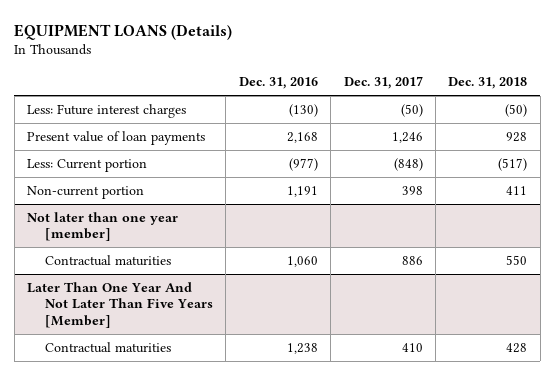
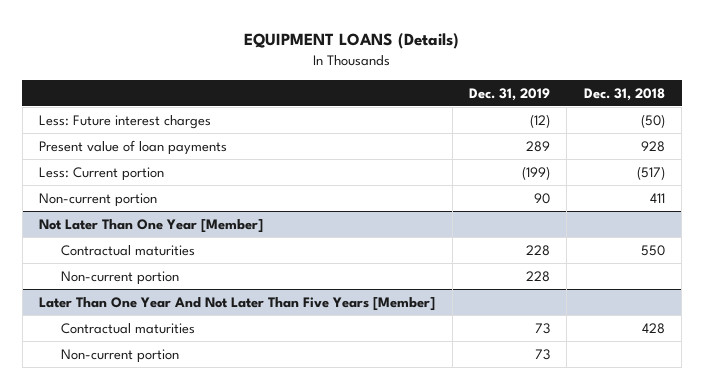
[238,77,318,90] Dec. 31, 2016 -> none
[343,76,423,90] Dec. 31, 2017 -> none
none -> [468,87,550,101] Dec. 31, 2019
[27,211,179,242] Not later than one year [member] -> [39,218,264,233] Not Later Than One Year [Member]
none -> [61,270,180,285] Non-current portion
none -> [61,348,180,363] Non-current portion

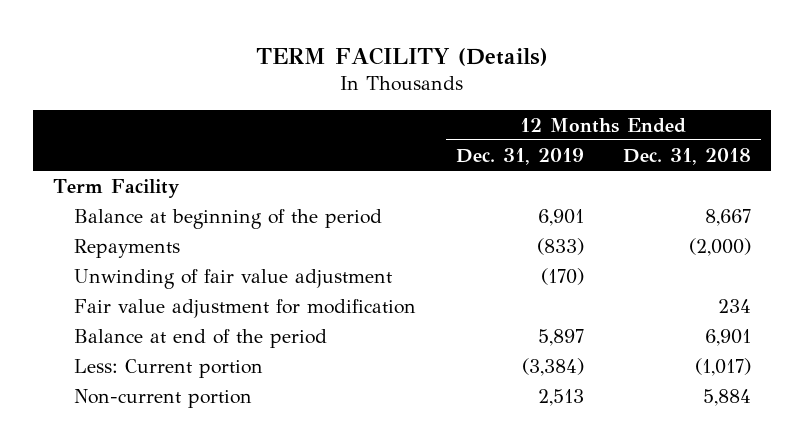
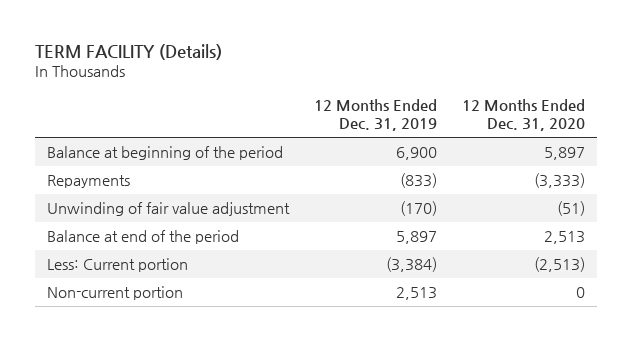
[623,147,752,165] Dec. 31, 2018 -> none
none -> [461,98,585,132] 12 Months Ended Dec. 31, 2020
[52,178,180,198] Term Facility -> none
[537,208,584,226] 6,901 -> [395,147,437,161] 6,900
[74,298,417,318] Fair value adjustment for modification -> none

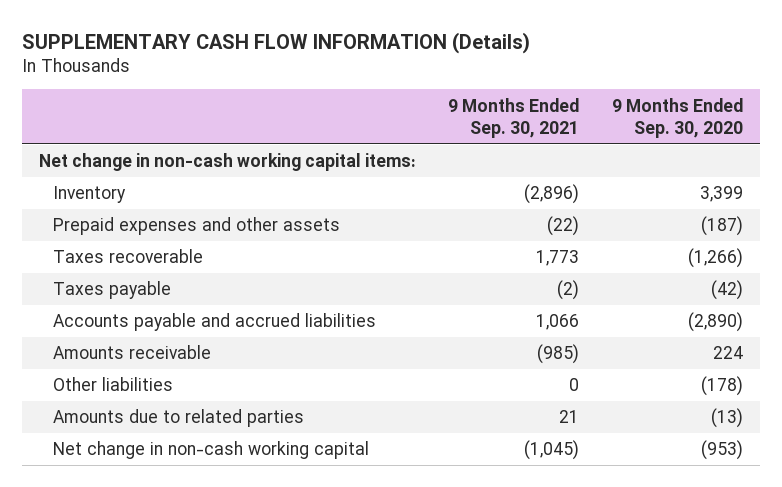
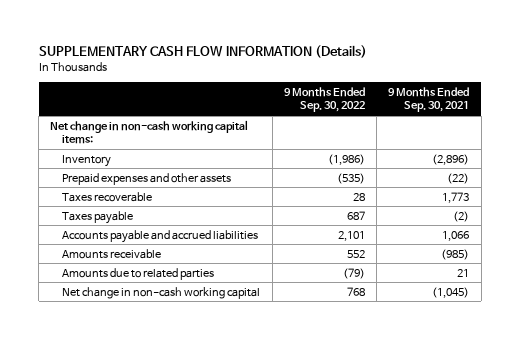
[612,97,744,138] 9 Months Ended Sep. 30, 2020 -> none
none -> [283,86,365,113] 9 Months Ended Sep. 30, 2022
[52,377,173,392] Other liabilities -> none

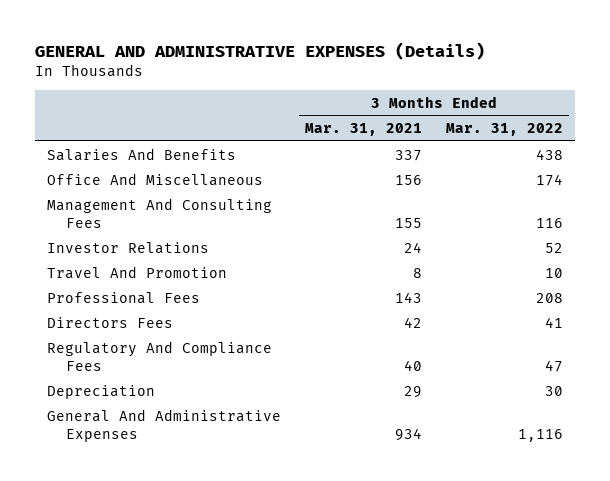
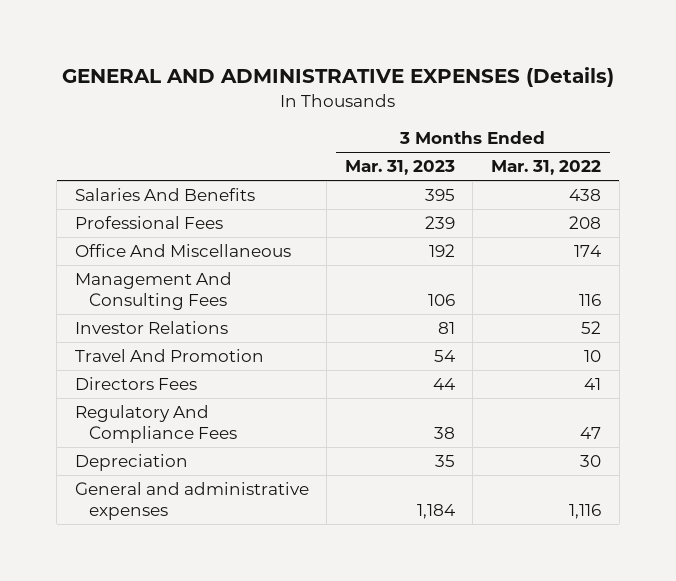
[305,122,423,136] Mar. 31, 2021 -> none
none -> [344,160,455,176] Mar. 31, 2023
[46,291,200,304] Professional Fees -> [74,216,223,230] Professional Fees
[46,408,281,442] General And Administrative Expenses -> [74,482,309,520] General and administrative expenses

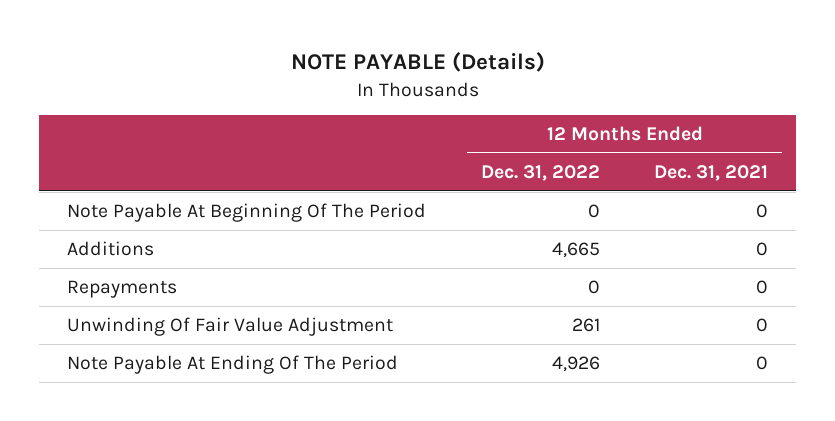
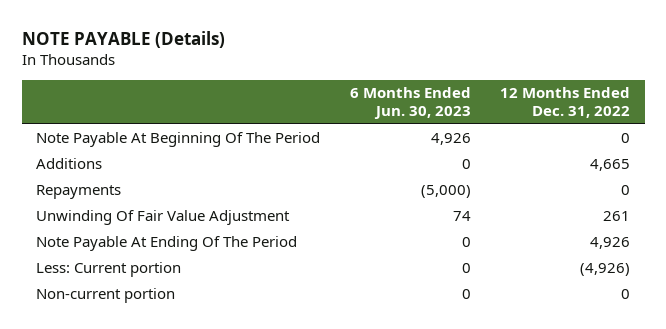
[654,165,769,182] Dec. 31, 2021 -> none
none -> [349,87,471,120] 6 Months Ended Jun. 30, 2023
none -> [36,262,182,278] Less: Current portion
none -> [36,288,176,304] Non-current portion

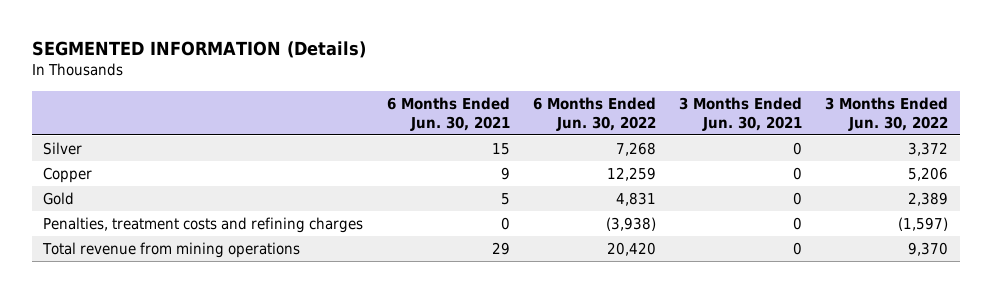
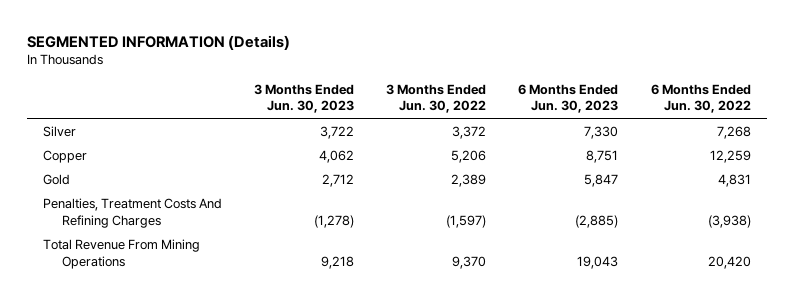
[386,96,510,131] 6 Months Ended Jun. 30, 2021 -> none
[678,96,802,131] 3 Months Ended Jun. 30, 2021 -> none
none -> [253,83,354,114] 3 Months Ended Jun. 30, 2023
none -> [518,83,619,114] 6 Months Ended Jun. 30, 2023
[43,217,364,234] Penalties, treatment costs and refining charges -> [42,197,222,228] Penalties, Treatment Costs And Refining Charges
[42,242,301,259] Total revenue from mining operations -> [42,238,200,269] Total Revenue From Mining Operations

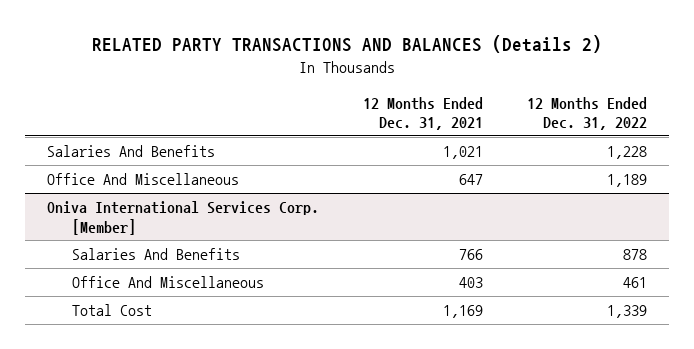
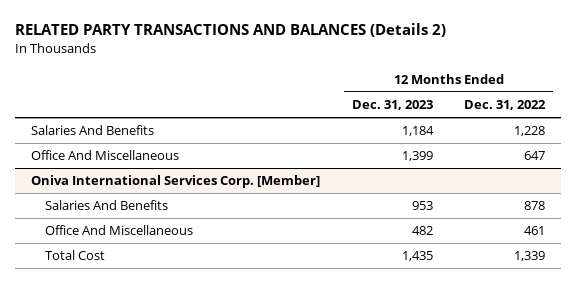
[362,96,483,131] 12 Months Ended Dec. 31, 2021 -> none
none -> [351,100,433,111] Dec. 31, 2023
[606,174,647,188] 1,189 -> [524,151,546,161] 647

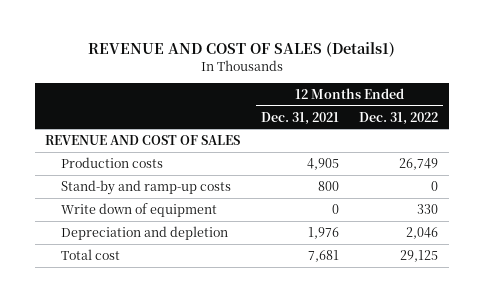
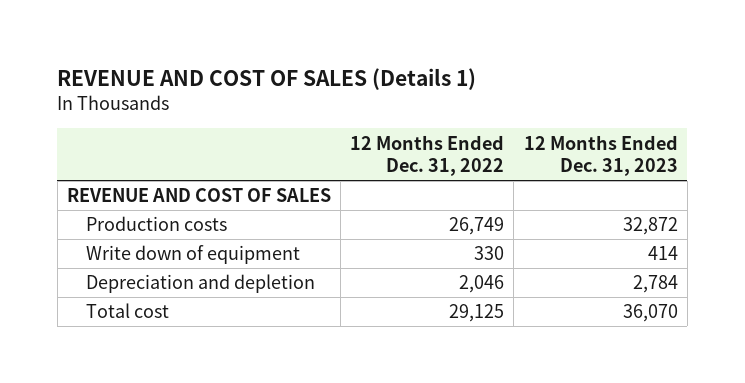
[87,42,395,58] REVENUE AND COST OF SALES (Details1) -> [57,67,477,90] REVENUE AND COST OF SALES (Details 1)
[260,111,339,125] Dec. 31, 2021 -> none
none -> [523,134,678,177] 12 Months Ended Dec. 31, 2023
[61,179,232,195] Stand-by and ramp-up costs -> none

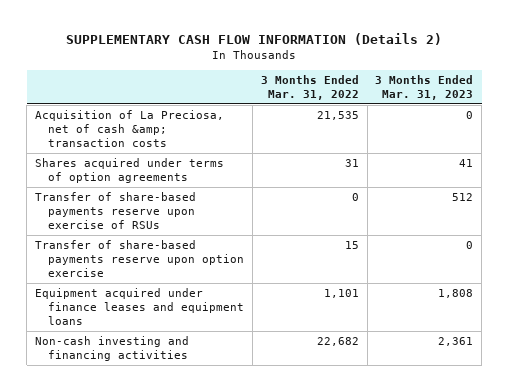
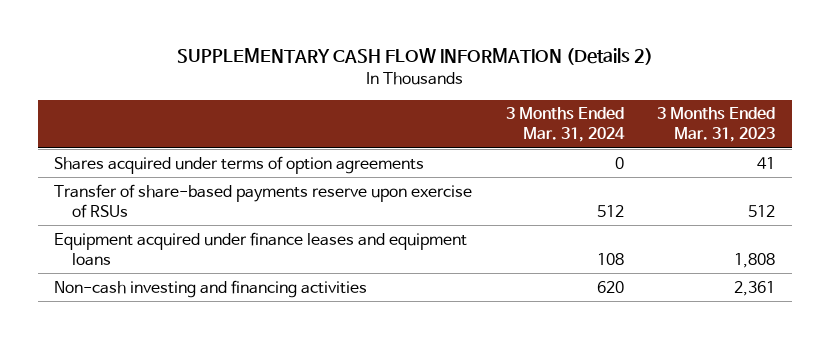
[260,74,359,100] 3 Months Ended Mar. 31, 2022 -> none
none -> [505,107,625,143] 3 Months Ended Mar. 31, 2024
[35,109,225,148] Acquisition of La Preciosa, net of cash &amp; transaction costs -> none
[35,239,245,278] Transfer of share-based payments reserve upon option exercise -> none

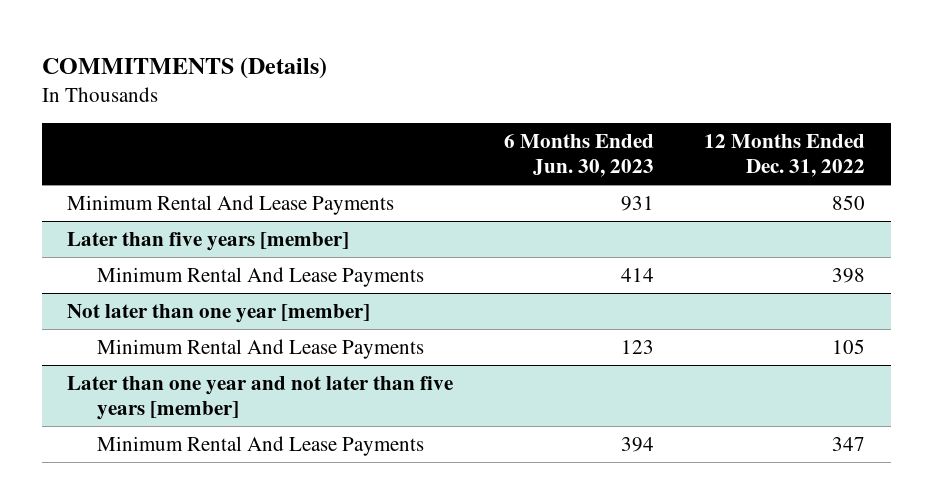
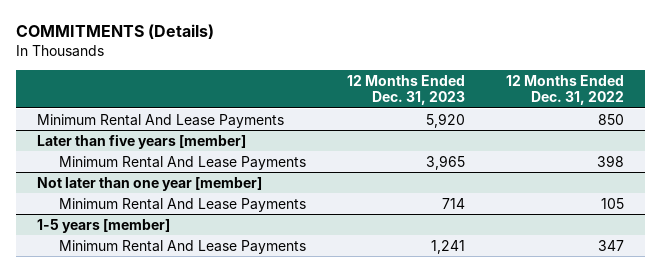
[503,133,654,178] 6 Months Ended Jun. 30, 2023 -> none
none -> [346,74,465,106] 12 Months Ended Dec. 31, 2023
[67,375,454,421] Later than one year and not later than five years [member] -> [36,218,170,233] 1-5 years [member]

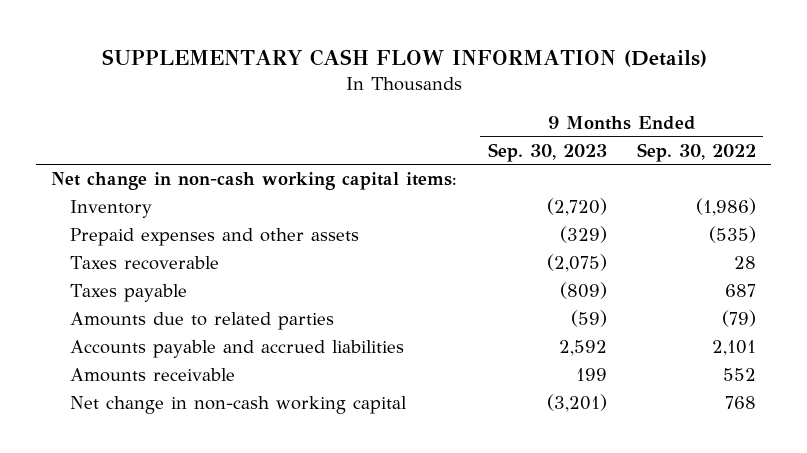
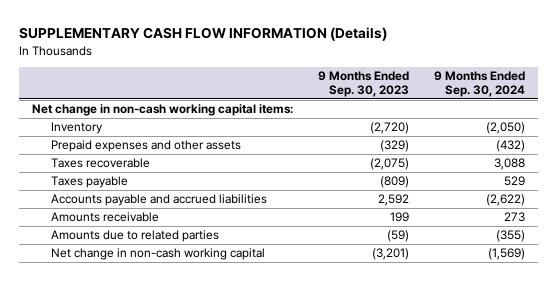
[636,142,756,162] Sep. 30, 2022 -> none
none -> [434,70,526,98] 9 Months Ended Sep. 30, 2024
[70,312,335,331] Amounts due to related parties -> [50,230,219,243] Amounts due to related parties

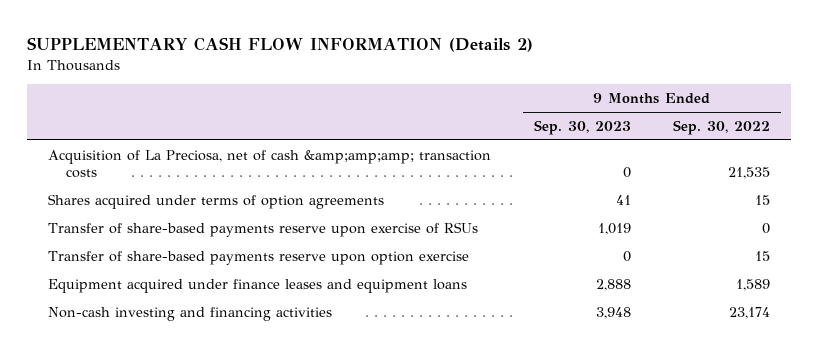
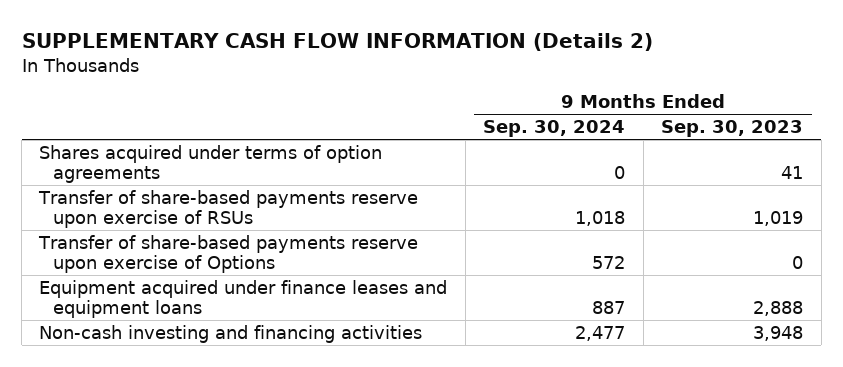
[673,119,771,135] Sep. 30, 2022 -> none
none -> [483,120,626,138] Sep. 30, 2024
[48,149,492,178] Acquisition of La Preciosa, net of cash &amp;amp;amp; transaction costs -> none
[48,250,470,265] Transfer of share-based payments reserve upon option exercise -> [38,234,419,273] Transfer of share-based payments reserve upon exercise of Options

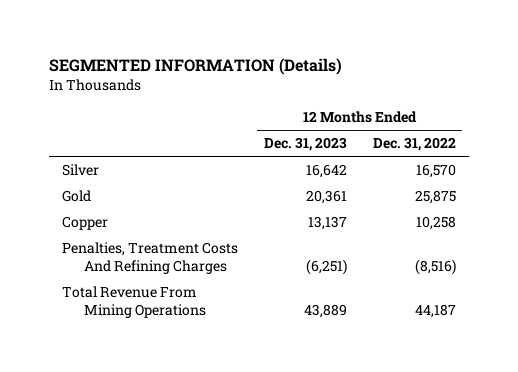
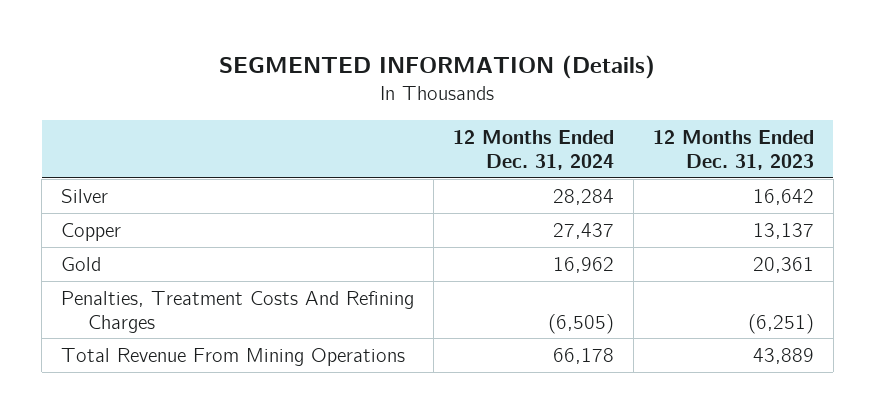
[372,137,456,152] Dec. 31, 2022 -> none
none -> [452,130,614,171] 12 Months Ended Dec. 31, 2024
[61,190,91,203] Gold -> [60,256,101,271] Gold

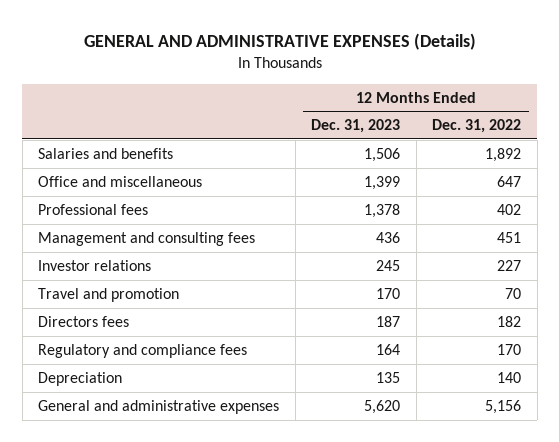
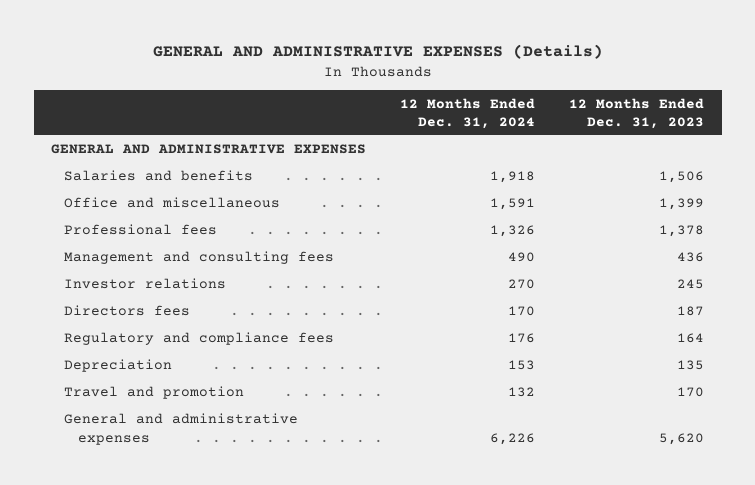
[432,119,522,134] Dec. 31, 2022 -> none
none -> [400,97,536,129] 12 Months Ended Dec. 31, 2024
none -> [50,144,366,155] GENERAL AND ADMINISTRATIVE EXPENSES
[38,287,180,302] Travel and promotion -> [64,386,245,400] Travel and promotion

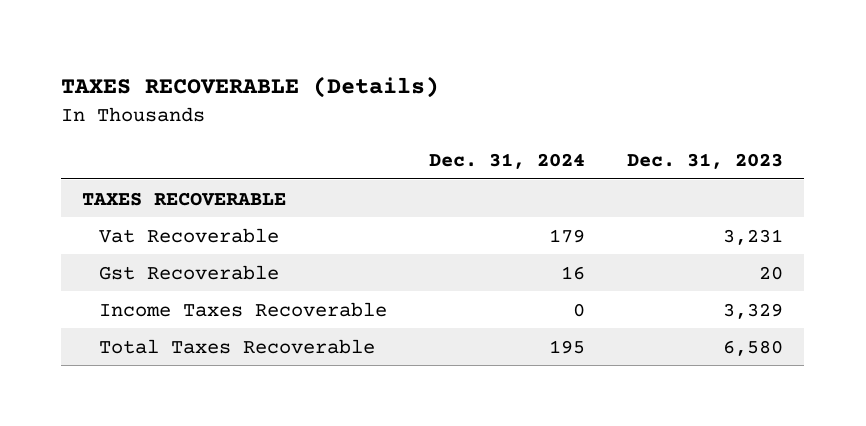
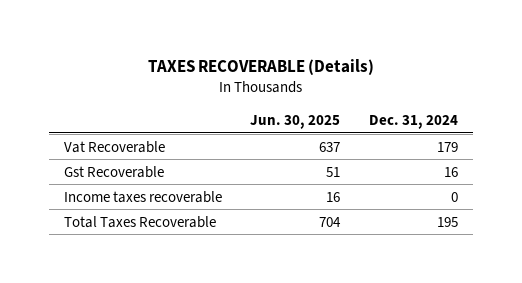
[627,152,784,169] Dec. 31, 2023 -> none
none -> [250,114,341,129] Jun. 30, 2025
[82,191,287,206] TAXES RECOVERABLE -> none
[99,301,388,317] Income Taxes Recoverable -> [63,190,222,203] Income taxes recoverable

